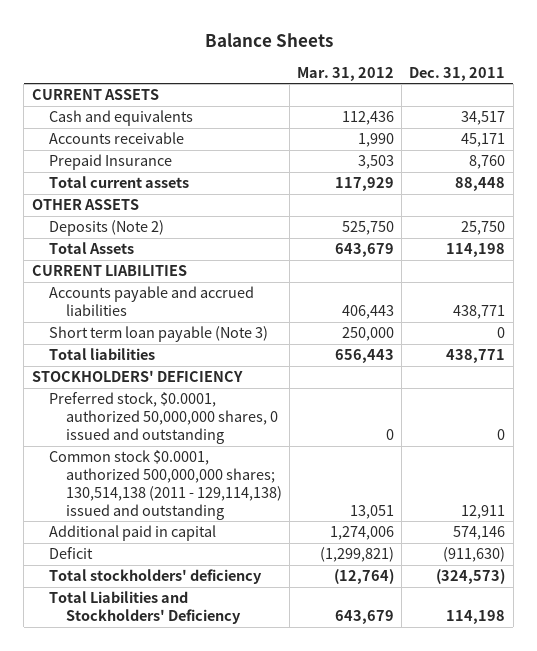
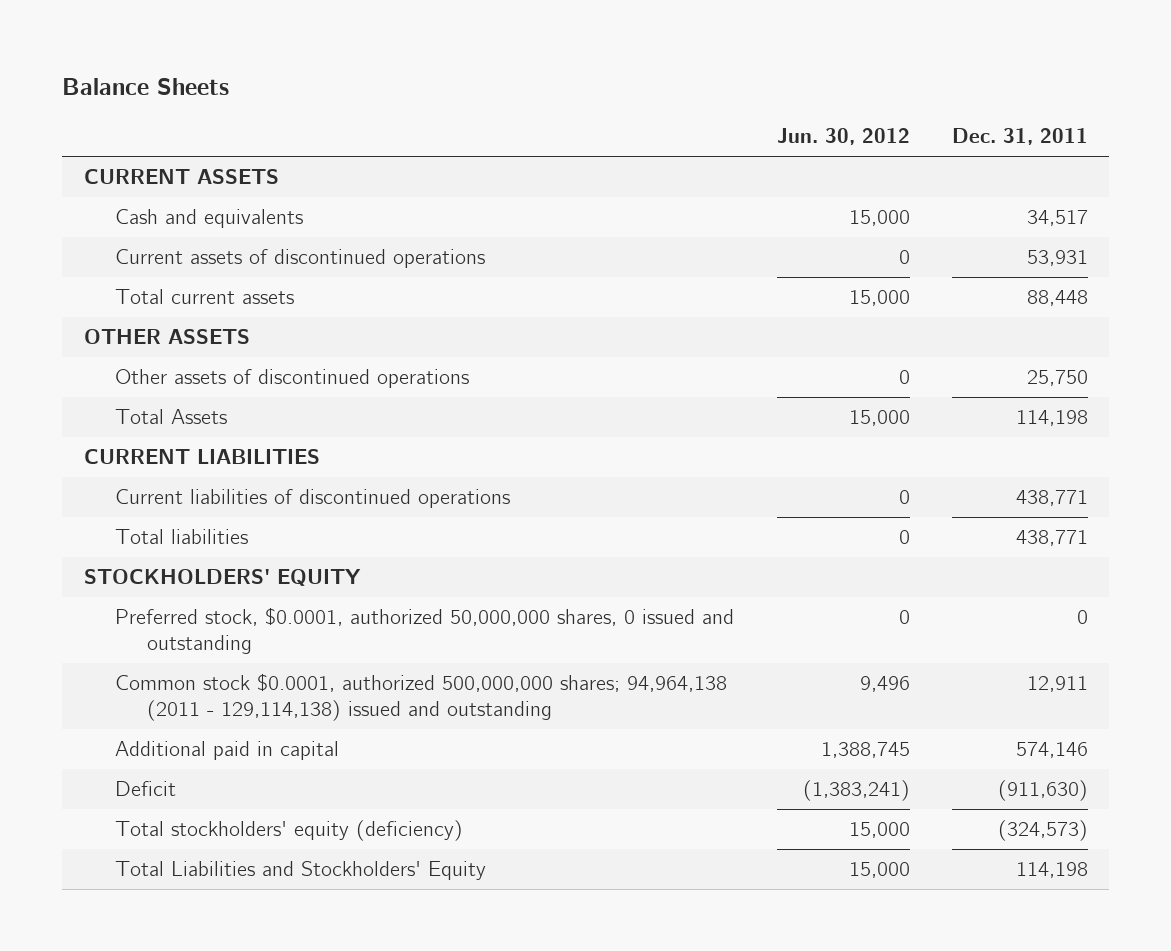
[297,66,395,81] Mar. 31, 2012 -> none
none -> [776,128,910,146] Jun. 30, 2012
[48,132,184,145] Accounts receivable -> none
[48,154,172,171] Prepaid Insurance -> none
none -> [115,249,486,269] Current assets of discontinued operations
[48,220,164,237] Deposits (Note 2) -> [115,369,470,389] Other assets of discontinued operations
[48,326,268,343] Short term loan payable (Note 3) -> none
[48,286,254,317] Accounts payable and accrued liabilities -> [115,489,511,509] Current liabilities of discontinued operations
[31,370,243,383] STOCKHOLDERS' DEFICIENCY -> [83,569,361,587] STOCKHOLDERS' EQUITY
[48,450,282,520] Common stock $0.0001, authorized 500,000,000 shares; 130,514,138 (2011 - 129,114,138) issued and outstanding -> [115,673,728,721] Common stock $0.0001, authorized 500,000,000 shares; 94,964,138 (2011 - 129,114,138) issued and outstanding
[48,569,262,585] Total stockholders' deficiency -> [115,820,464,842] Total stockholders' equity (deficiency)
[48,591,241,625] Total Liabilities and Stockholders' Deficiency -> [115,861,487,881] Total Liabilities and Stockholders' Equity

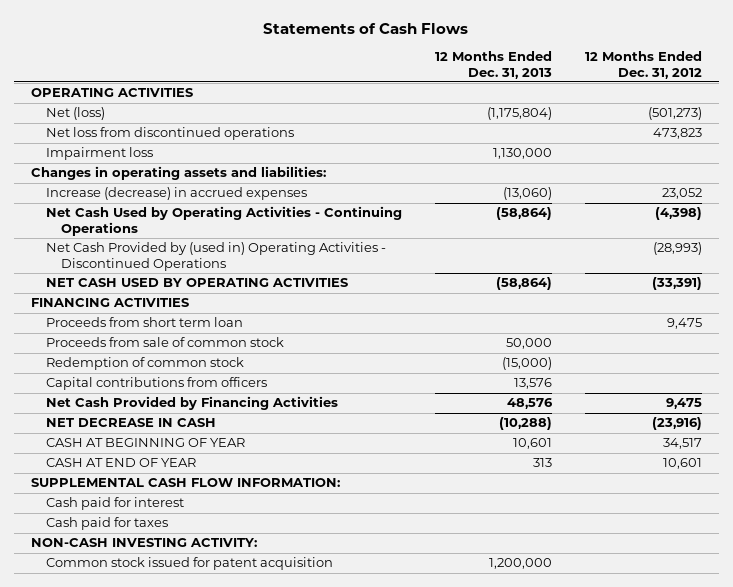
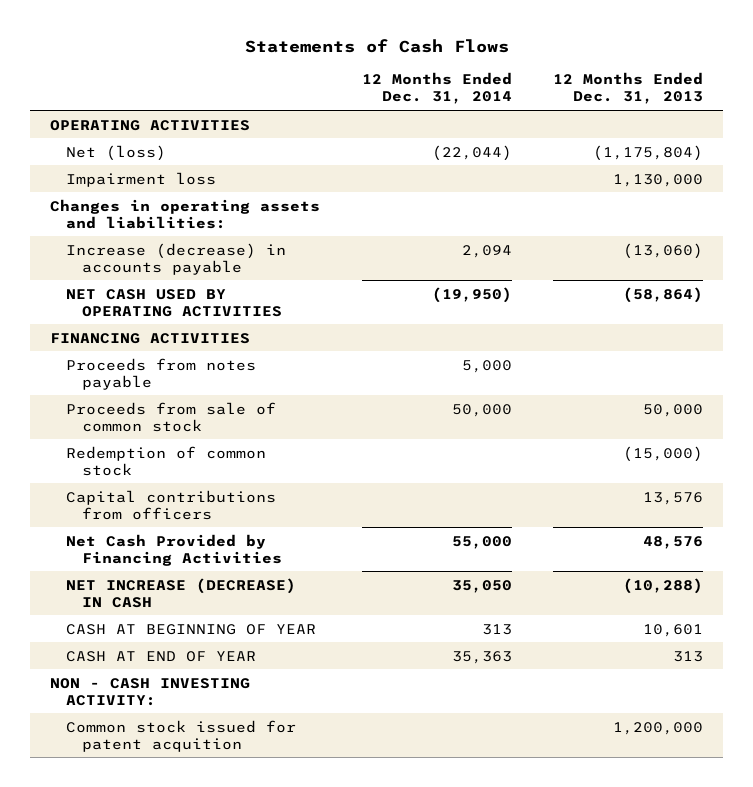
[585,51,703,79] 12 Months Ended Dec. 31, 2012 -> none
none -> [361,72,512,105] 12 Months Ended Dec. 31, 2014
[45,127,294,141] Net loss from discontinued operations -> none
[45,206,402,236] Net Cash Used by Operating Activities - Continuing Operations -> none
[45,242,386,271] Net Cash Provided by (used in) Operating Activities - Discontinued Operations -> none
[45,187,307,201] Increase (decrease) in accrued expenses -> [66,242,287,275] Increase (decrease) in accounts payable
[45,317,243,328] Proceeds from short term loan -> none
none -> [66,357,257,390] Proceeds from notes payable
[45,418,216,428] NET DECREASE IN CASH -> [66,577,297,608] NET INCREASE (DECREASE) IN CASH
[30,478,340,488] SUPPLEMENTAL CASH FLOW INFORMATION: -> none
[45,497,184,511] Cash paid for interest -> none
[45,517,168,531] Cash paid for taxes -> none
[30,538,257,548] NON-CASH INVESTING ACTIVITY: -> [50,677,251,706] NON - CASH INVESTING ACTIVITY:
[45,557,333,571] Common stock issued for patent acquisition -> [66,719,297,752] Common stock issued for patent acquition

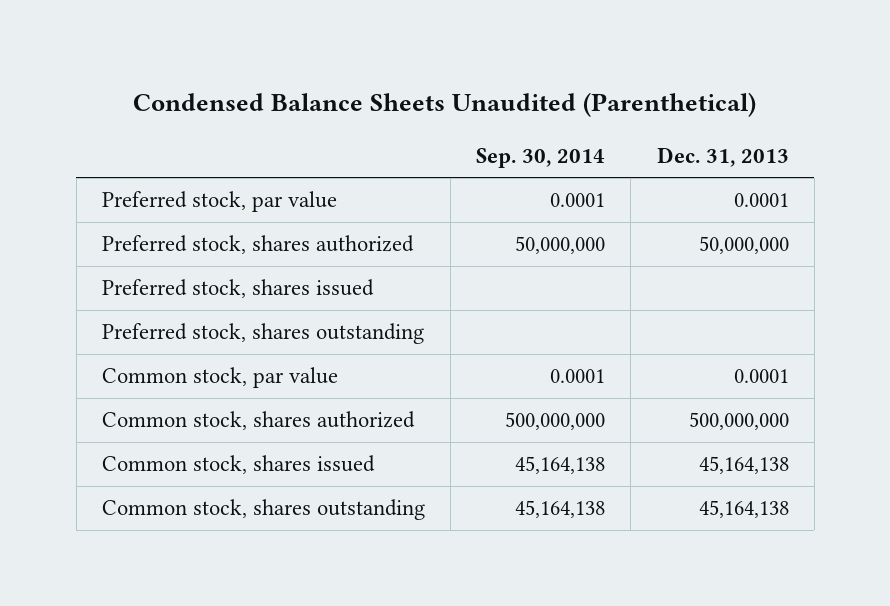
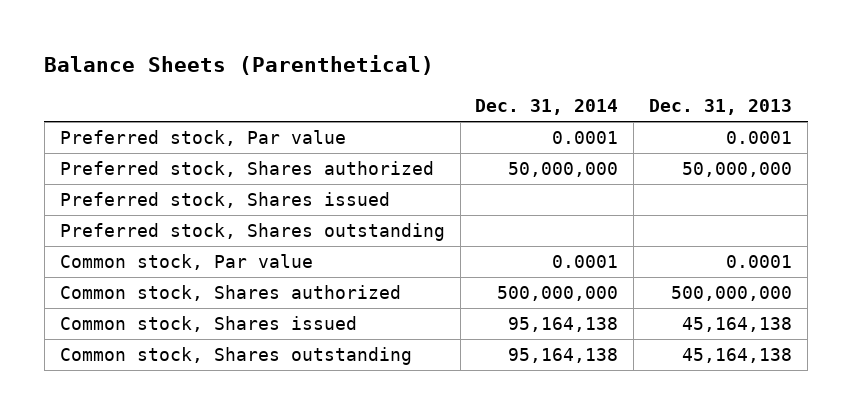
[133,92,757,118] Condensed Balance Sheets Unaudited (Parenthetical) -> [44,55,435,76] Balance Sheets (Parenthetical)
[476,147,606,168] Sep. 30, 2014 -> none
none -> [475,99,619,116] Dec. 31, 2014
[101,191,337,213] Preferred stock, par value -> [59,129,346,146] Preferred stock, Par value
[101,235,414,255] Preferred stock, shares authorized -> [59,160,434,177] Preferred stock, Shares authorized
[101,279,374,299] Preferred stock, shares issued -> [59,191,390,208] Preferred stock, Shares issued
[101,323,424,345] Preferred stock, shares outstanding -> [59,222,445,241] Preferred stock, Shares outstanding
[101,367,338,389] Common stock, par value -> [59,253,313,270] Common stock, Par value
[101,411,415,431] Common stock, shares authorized -> [59,284,401,301] Common stock, Shares authorized
[101,455,375,475] Common stock, shares issued -> [59,315,357,332] Common stock, Shares issued
[101,499,425,521] Common stock, shares outstanding -> [59,346,412,365] Common stock, Shares outstanding

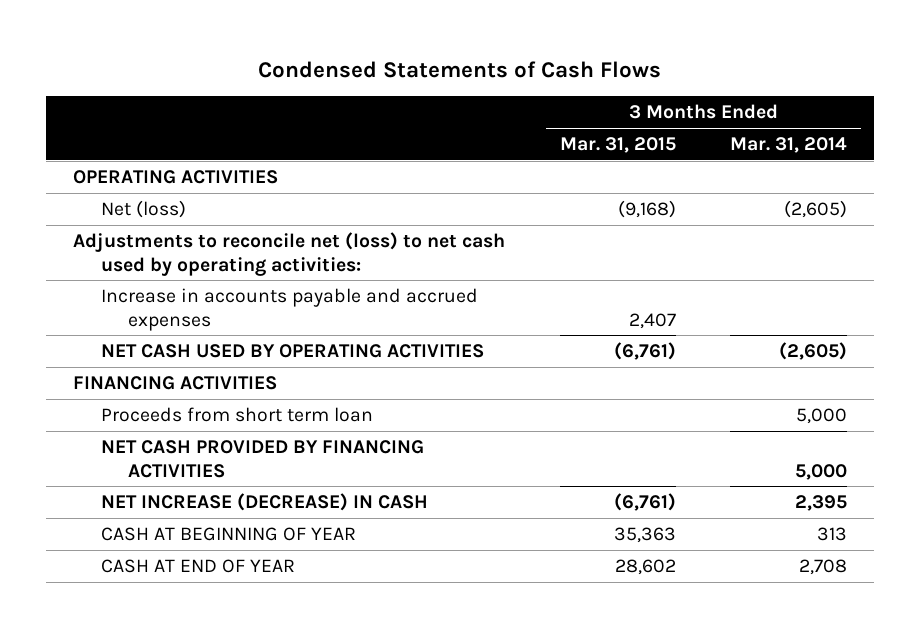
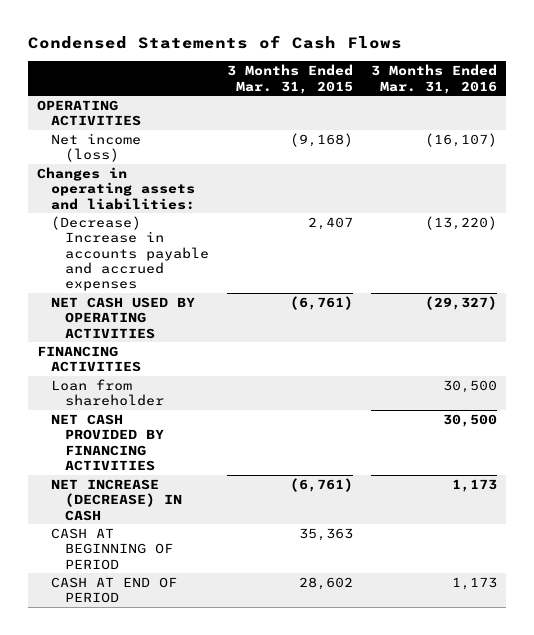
[730,137,848,154] Mar. 31, 2014 -> none
none -> [371,64,498,94] 3 Months Ended Mar. 31, 2016
[73,232,506,276] Adjustments to reconcile net (loss) to net cash used by operating activities: -> none
[100,200,186,219] Net (loss) -> [50,132,141,163] Net income (loss)
none -> [37,166,195,210] Changes in operating assets and liabilities:
[100,288,478,331] Increase in accounts payable and accrued expenses -> [50,215,209,292] (Decrease) Increase in accounts payable and accrued expenses
[100,407,373,423] Proceeds from short term loan -> none
none -> [50,378,164,407] Loan from shareholder
[100,527,356,542] CASH AT BEGINNING OF YEAR -> [50,527,173,570] CASH AT BEGINNING OF PERIOD
[100,559,295,574] CASH AT END OF YEAR -> [50,576,177,604] CASH AT END OF PERIOD

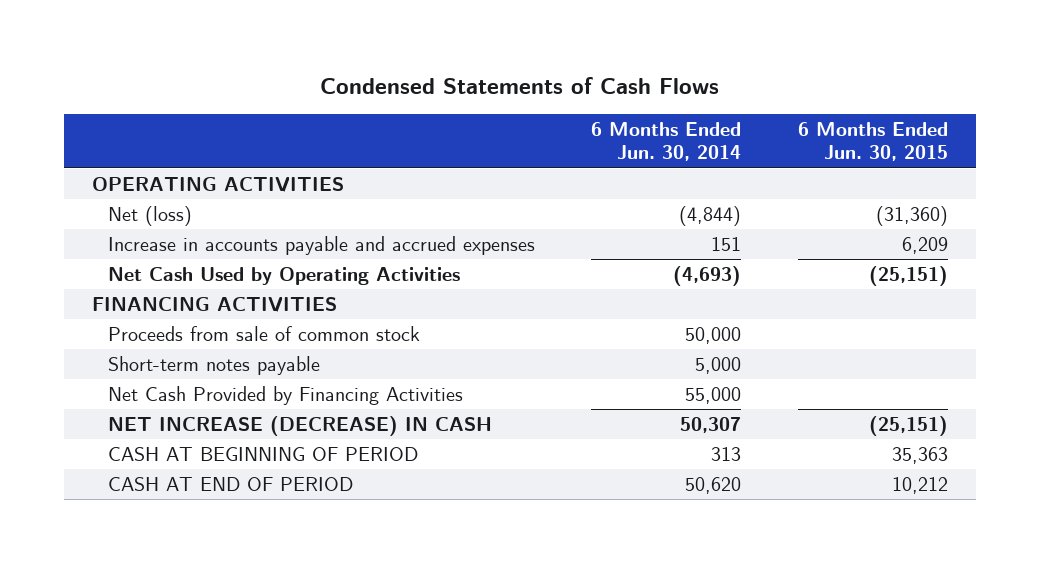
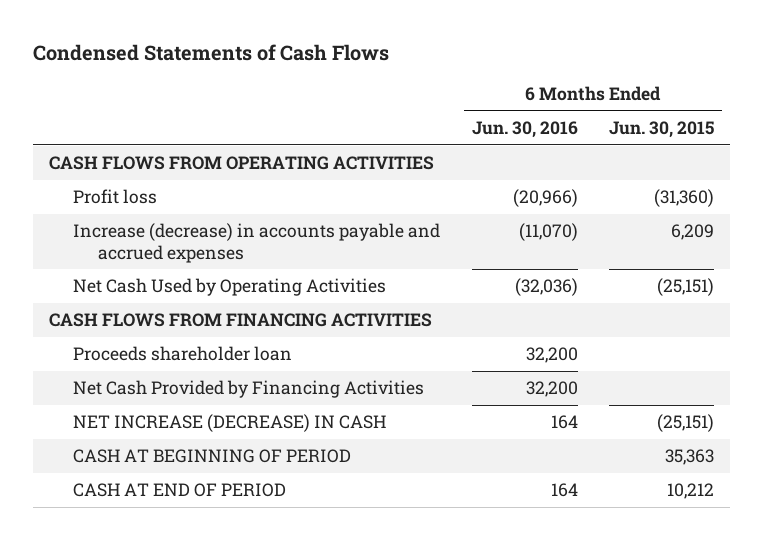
[591,121,742,162] 6 Months Ended Jun. 30, 2014 -> none
none -> [471,121,578,139] Jun. 30, 2016
[92,177,345,193] OPERATING ACTIVITIES -> [48,156,434,171] CASH FLOWS FROM OPERATING ACTIVITIES
[107,206,192,227] Net (loss) -> [73,189,158,205] Profit loss
[107,236,535,256] Increase in accounts payable and accrued expenses -> [73,223,441,263] Increase (decrease) in accounts payable and accrued expenses
[107,326,420,342] Proceeds from sale of common stock -> none
[107,356,320,376] Short-term notes payable -> none
[92,297,338,313] FINANCING ACTIVITIES -> [48,313,432,328] CASH FLOWS FROM FINANCING ACTIVITIES
none -> [73,346,293,362] Proceeds shareholder loan

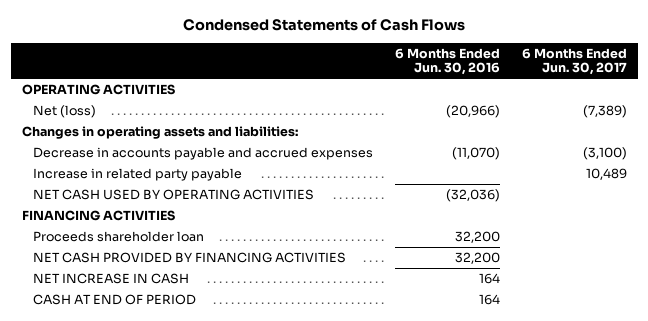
[609,121,715,139] Jun. 30, 2015 -> none
none -> [521,47,627,76] 6 Months Ended Jun. 30, 2017
[48,156,434,171] CASH FLOWS FROM OPERATING ACTIVITIES -> [21,84,175,96] OPERATING ACTIVITIES
[73,189,158,205] Profit loss -> [32,105,96,119] Net (loss)
none -> [21,126,298,140] Changes in operating assets and liabilities:
[73,223,441,263] Increase (decrease) in accounts payable and accrued expenses -> [32,147,373,161] Decrease in accounts payable and accrued expenses
none -> [32,168,242,182] Increase in related party payable
[73,278,387,297] Net Cash Used by Operating Activities -> [32,189,314,201] NET CASH USED BY OPERATING ACTIVITIES
[48,313,432,328] CASH FLOWS FROM FINANCING ACTIVITIES -> [21,210,175,222] FINANCING ACTIVITIES
[73,449,352,464] CASH AT BEGINNING OF PERIOD -> none
[73,380,425,399] Net Cash Provided by Financing Activities -> [32,252,346,264] NET CASH PROVIDED BY FINANCING ACTIVITIES
[73,414,387,433] NET INCREASE (DECREASE) IN CASH -> [32,273,189,285] NET INCREASE IN CASH

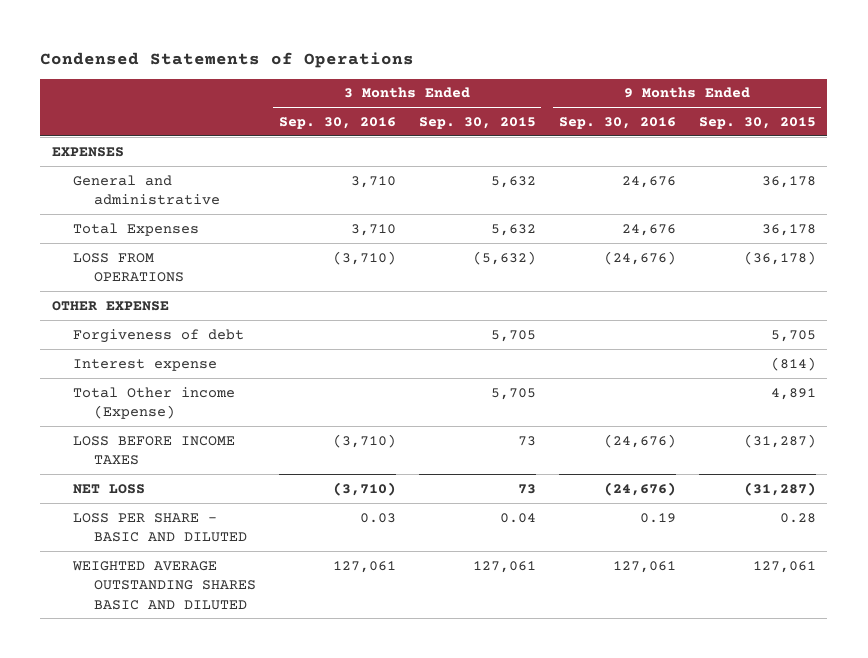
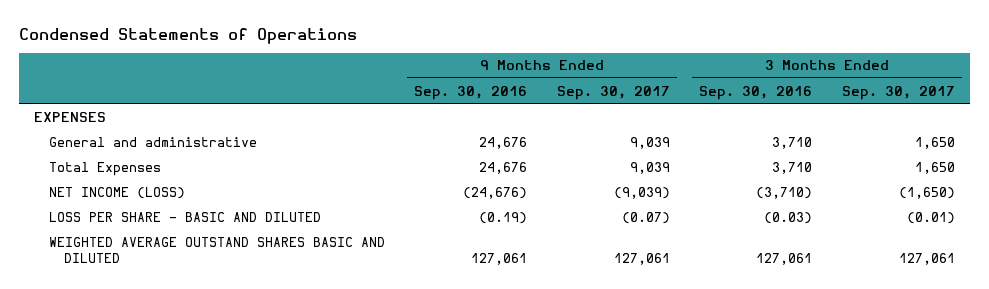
[418,116,536,129] Sep. 30, 2015 -> none
[698,116,816,129] Sep. 30, 2015 -> none
none -> [556,85,670,100] Sep. 30, 2017
none -> [841,85,955,100] Sep. 30, 2017
[72,252,184,283] LOSS FROM OPERATIONS -> none
[51,300,169,311] OTHER EXPENSE -> none
[72,328,244,343] Forgiveness of debt -> none
[72,358,217,371] Interest expense -> none
[72,386,235,420] Total Other income (Expense) -> none
[72,435,235,466] LOSS BEFORE INCOME TAXES -> none
[72,483,145,494] NET LOSS -> [48,186,185,199] NET INCOME (LOSS)
[359,512,396,523] 0.03 -> [764,211,813,224] (0.03)
[639,512,676,523] 0.19 -> [479,211,528,224] (0.19)
[71,560,256,610] WEIGHTED AVERAGE OUTSTANDING SHARES BASIC AND DILUTED -> [48,236,385,263] WEIGHTED AVERAGE OUTSTAND SHARES BASIC AND DILUTED

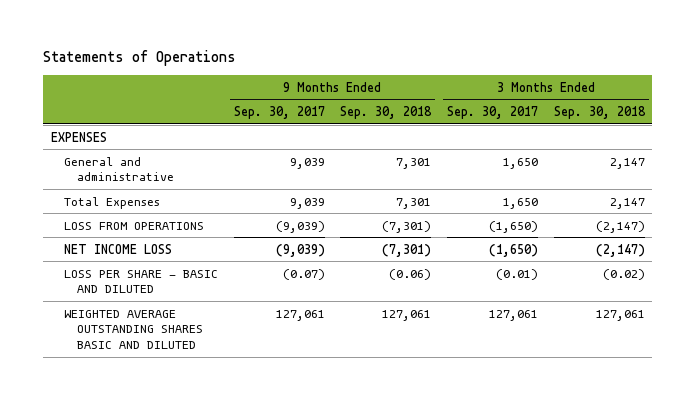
[19,27,358,44] Condensed Statements of Operations -> [42,50,236,67] Statements of Operations
[414,85,528,100] Sep. 30, 2016 -> none
[699,85,813,100] Sep. 30, 2016 -> none
none -> [340,105,433,119] Sep. 30, 2018
none -> [553,105,646,119] Sep. 30, 2018
none -> [63,221,204,230] LOSS FROM OPERATIONS
[48,186,185,199] NET INCOME (LOSS) -> [63,243,172,254] NET INCOME LOSS
[48,236,385,263] WEIGHTED AVERAGE OUTSTAND SHARES BASIC AND DILUTED -> [63,309,204,350] WEIGHTED AVERAGE OUTSTANDING SHARES BASIC AND DILUTED

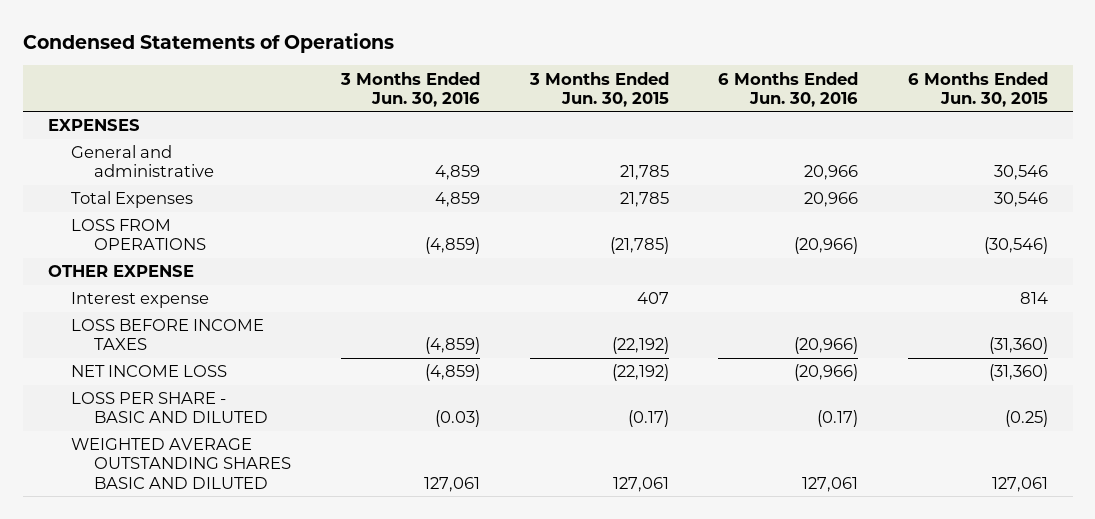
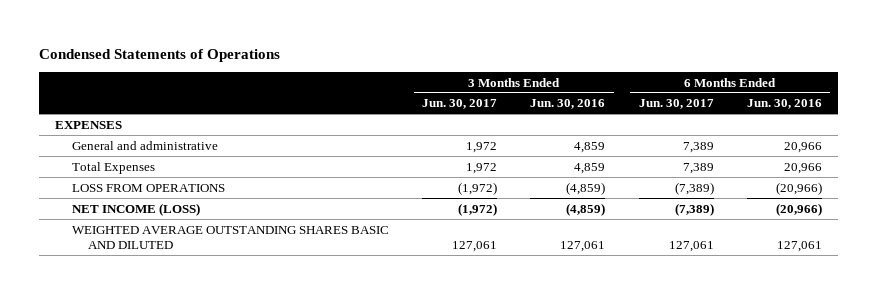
[528,71,669,107] 3 Months Ended Jun. 30, 2015 -> none
[907,71,1048,107] 6 Months Ended Jun. 30, 2015 -> none
none -> [421,99,497,110] Jun. 30, 2017
none -> [638,99,714,110] Jun. 30, 2017
[47,265,194,278] OTHER EXPENSE -> none
[71,292,210,309] Interest expense -> none
[71,319,265,351] LOSS BEFORE INCOME TAXES -> none
[71,392,269,424] LOSS PER SHARE - BASIC AND DILUTED -> none
[71,365,228,378] NET INCOME LOSS -> [71,202,200,216] NET INCOME (LOSS)

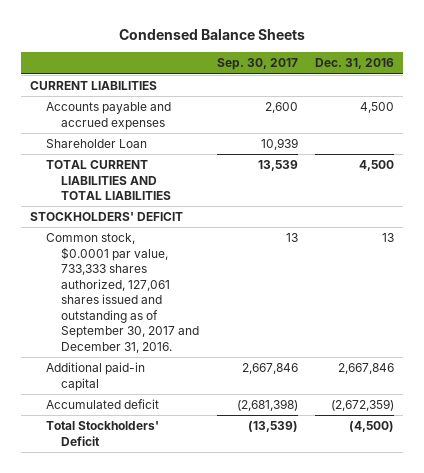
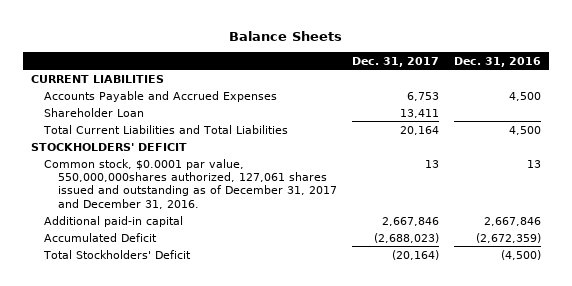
[119,29,306,41] Condensed Balance Sheets -> [229,30,343,41] Balance Sheets
[216,58,298,71] Sep. 30, 2017 -> none
none -> [352,56,440,67] Dec. 31, 2017
[45,101,171,130] Accounts payable and accrued expenses -> [44,90,278,102] Accounts Payable and Accrued Expenses
[45,159,172,201] TOTAL CURRENT LIABILITIES AND TOTAL LIABILITIES -> [43,124,289,134] Total Current Liabilities and Total Liabilities
[45,232,200,353] Common stock, $0.0001 par value, 733,333 shares authorized, 127,061 shares issued and outstanding as of September 30, 2017 and December 31, 2016. -> [44,158,337,209] Common stock, $0.0001 par value, 550,000,000shares authorized, 127,061 shares issued and outstanding as of December 31, 2017 and December 31, 2016.
[45,398,159,409] Accumulated deficit -> [44,232,158,242] Accumulated Deficit

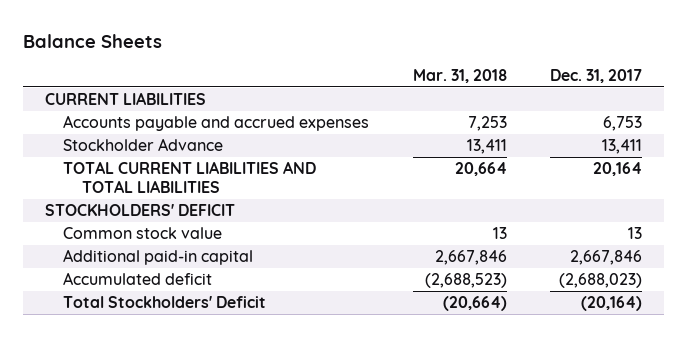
[454,56,542,67] Dec. 31, 2016 -> none
none -> [412,69,507,84] Mar. 31, 2018
[44,90,278,102] Accounts Payable and Accrued Expenses -> [63,115,370,132] Accounts payable and accrued expenses
[44,107,145,117] Shareholder Loan -> [63,138,224,152] Stockholder Advance
[43,124,289,134] Total Current Liabilities and Total Liabilities -> [63,161,317,194] TOTAL CURRENT LIABILITIES AND TOTAL LIABILITIES
[44,158,337,209] Common stock, $0.0001 par value, 550,000,000shares authorized, 127,061 shares issued and outstanding as of December 31, 2017 and December 31, 2016. -> [63,227,223,240] Common stock value
[44,232,158,242] Accumulated Deficit -> [63,272,213,286] Accumulated deficit

